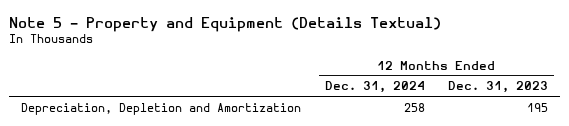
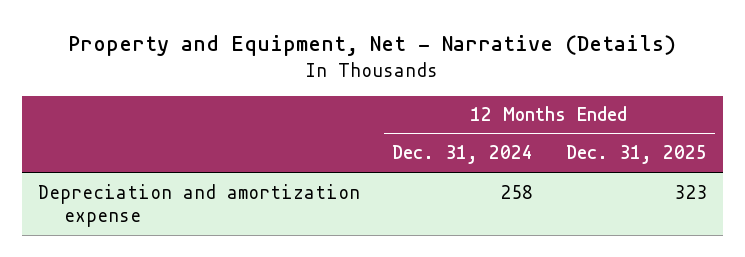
[9,16,442,32] Note 5 - Property and Equipment (Details Textual) -> [68,35,677,57] Property and Equipment, Net - Narrative (Details)
[448,81,549,94] Dec. 31, 2023 -> none
none -> [565,145,707,165] Dec. 31, 2025
[21,102,302,115] Depreciation, Depletion and Amortization -> [38,183,361,227] Depreciation and amortization expense

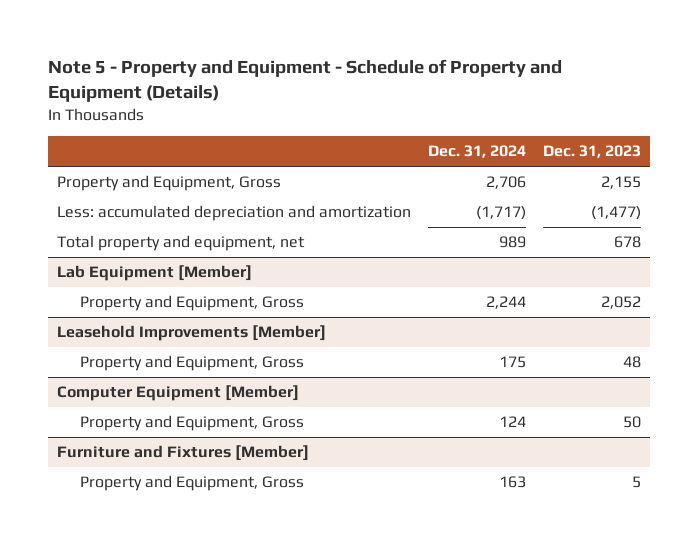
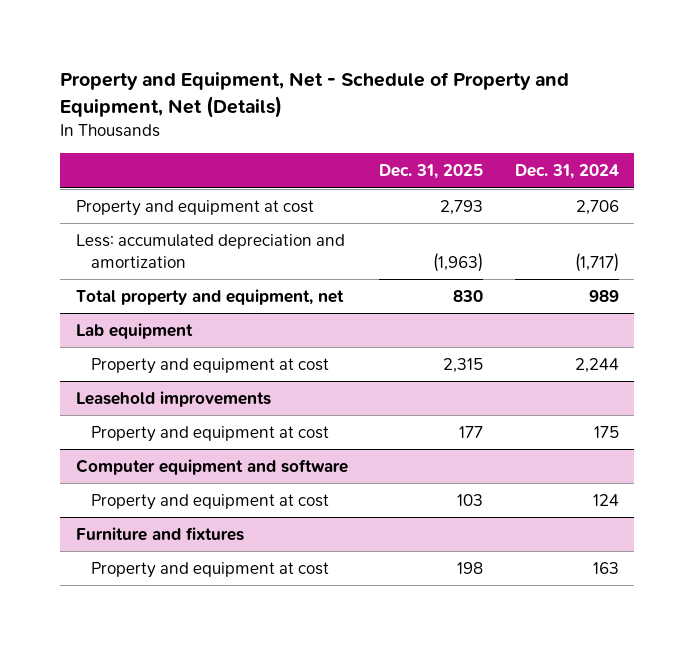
[47,59,562,103] Note 5 - Property and Equipment - Schedule of Property and Equipment (Details) -> [59,72,569,119] Property and Equipment, Net - Schedule of Property and Equipment, Net (Details)
[543,145,642,159] Dec. 31, 2023 -> none
none -> [379,164,484,180] Dec. 31, 2025
[56,175,281,192] Property and Equipment, Gross -> [75,200,314,217] Property and equipment at cost
[56,265,252,282] Lab Equipment [Member] -> [75,323,193,340] Lab equipment
[79,295,304,312] Property and Equipment, Gross -> [90,358,329,375] Property and equipment at cost
[56,325,326,342] Leasehold Improvements [Member] -> [75,391,271,408] Leasehold improvements
[79,355,304,372] Property and Equipment, Gross -> [90,426,329,443] Property and equipment at cost
[56,385,299,402] Computer Equipment [Member] -> [75,459,348,476] Computer equipment and software
[79,415,304,432] Property and Equipment, Gross -> [90,494,329,511] Property and equipment at cost
[56,445,309,462] Furniture and Fixtures [Member] -> [75,527,244,542] Furniture and fixtures
[79,475,304,492] Property and Equipment, Gross -> [90,562,329,579] Property and equipment at cost

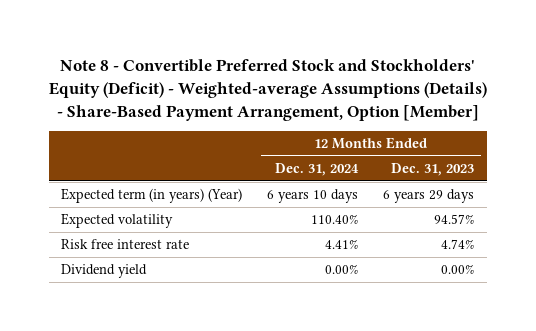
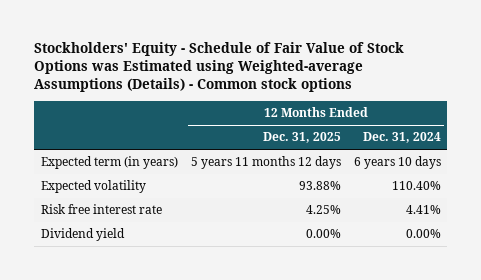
[48,59,487,121] Note 8 - Convertible Preferred Stock and Stockholders' Equity (Deficit) - Weighted-average Assumptions (Details) - Share-Based Payment Arrangement, Option [Member] -> [34,41,405,93] Stockholders' Equity - Schedule of Fair Value of Stock Options was Estimated using Weighted-average Assumptions (Details) - Common stock options
[391,163,475,177] Dec. 31, 2023 -> none
none -> [262,132,341,144] Dec. 31, 2025
[61,188,243,204] Expected term (in years) (Year) -> [40,156,178,170] Expected term (in years)

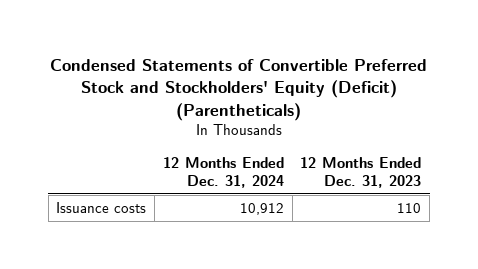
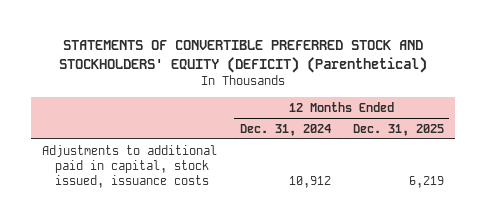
[49,58,427,121] Condensed Statements of Convertible Preferred Stock and Stockholders' Equity (Deficit) (Parentheticals) -> [59,40,428,73] STATEMENTS OF CONVERTIBLE PREFERRED STOCK AND STOCKHOLDERS' EQUITY (DEFICIT) (Parenthetical)
[300,157,422,188] 12 Months Ended Dec. 31, 2023 -> none
none -> [352,123,444,136] Dec. 31, 2025
[56,202,147,214] Issuance costs -> [42,144,218,188] Adjustments to additional paid in capital, stock issued, issuance costs

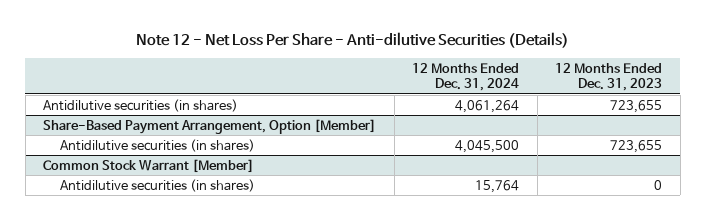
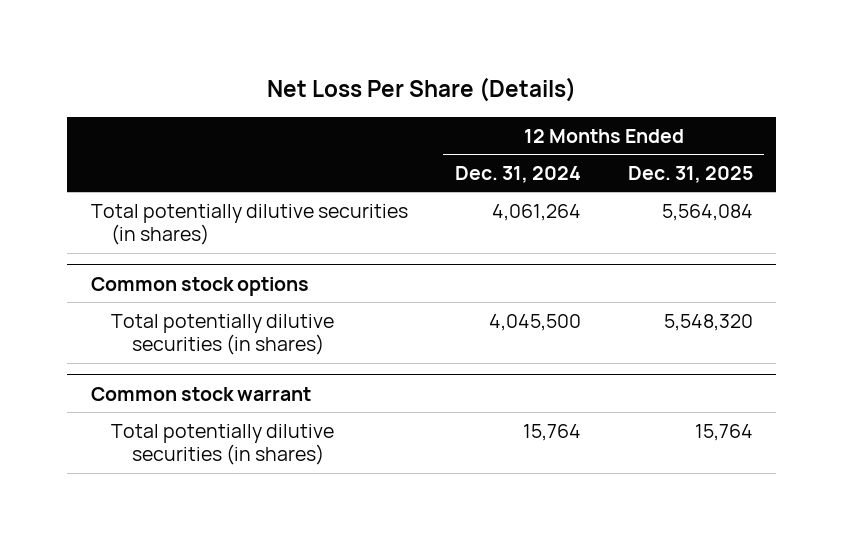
[135,32,569,49] Note 12 - Net Loss Per Share - Anti-dilutive Securities (Details) -> [266,77,576,103] Net Loss Per Share (Details)
[555,62,663,92] 12 Months Ended Dec. 31, 2023 -> none
none -> [627,165,753,183] Dec. 31, 2025
[43,98,239,112] Antidilutive securities (in shares) -> [90,203,408,246] Total potentially dilutive securities (in shares)
[43,118,377,134] Share-Based Payment Arrangement, Option [Member] -> [90,276,309,296] Common stock options
[59,138,255,152] Antidilutive securities (in shares) -> [111,313,335,356] Total potentially dilutive securities (in shares)
[43,158,255,173] Common Stock Warrant [Member] -> [90,386,311,401] Common stock warrant
[59,178,255,192] Antidilutive securities (in shares) -> [111,423,335,466] Total potentially dilutive securities (in shares)

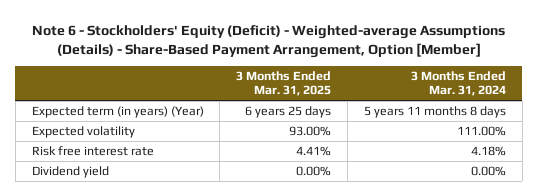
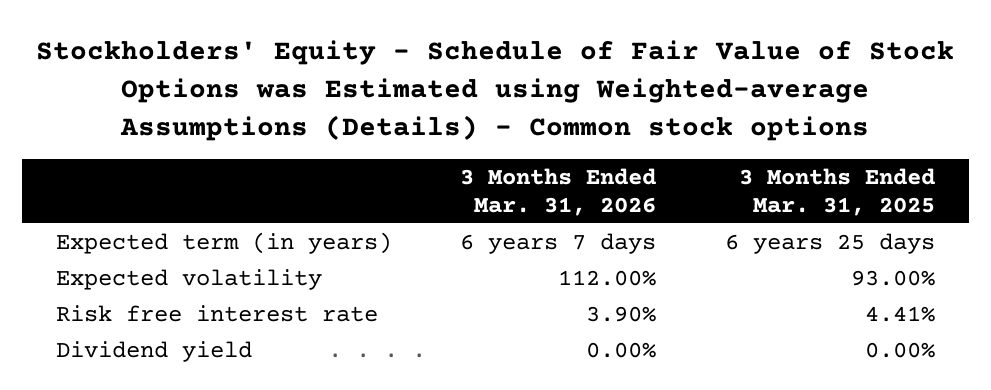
[31,24,505,58] Note 6 - Stockholders' Equity (Deficit) - Weighted-average Assumptions (Details) - Share-Based Payment Arrangement, Option [Member] -> [36,40,955,141] Stockholders' Equity - Schedule of Fair Value of Stock Options was Estimated using Weighted-average Assumptions (Details) - Common stock options
[410,71,506,97] 3 Months Ended Mar. 31, 2024 -> none
none -> [460,167,657,216] 3 Months Ended Mar. 31, 2026
[31,105,204,118] Expected term (in years) (Year) -> [55,231,392,254] Expected term (in years)

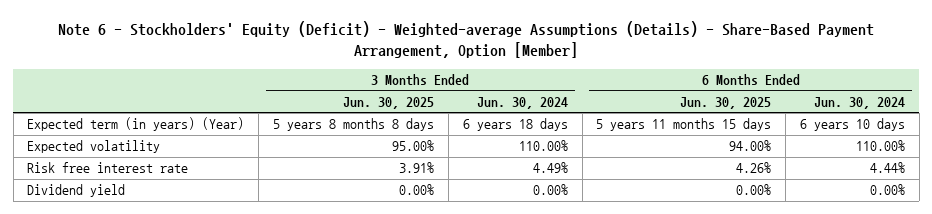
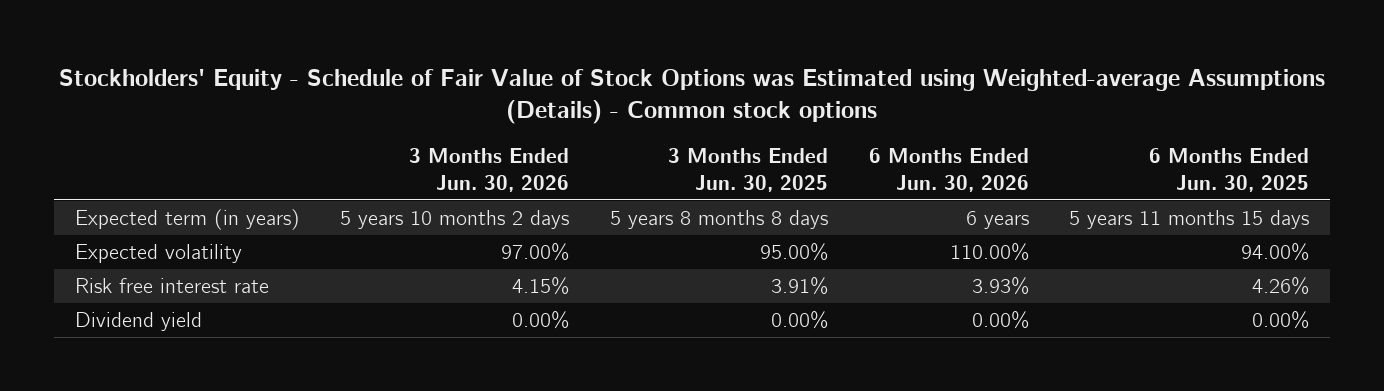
[58,21,875,59] Note 6 - Stockholders' Equity (Deficit) - Weighted-average Assumptions (Details) - Share-Based Payment Arrangement, Option [Member] -> [59,69,1326,125] Stockholders' Equity - Schedule of Fair Value of Stock Options was Estimated using Weighted-average Assumptions (Details) - Common stock options
[476,96,568,109] Jun. 30, 2024 -> none
[814,96,906,109] Jun. 30, 2024 -> none
none -> [409,148,570,192] 3 Months Ended Jun. 30, 2026
none -> [868,148,1029,192] 6 Months Ended Jun. 30, 2026
[27,117,245,132] Expected term (in years) (Year) -> [74,209,300,231] Expected term (in years)

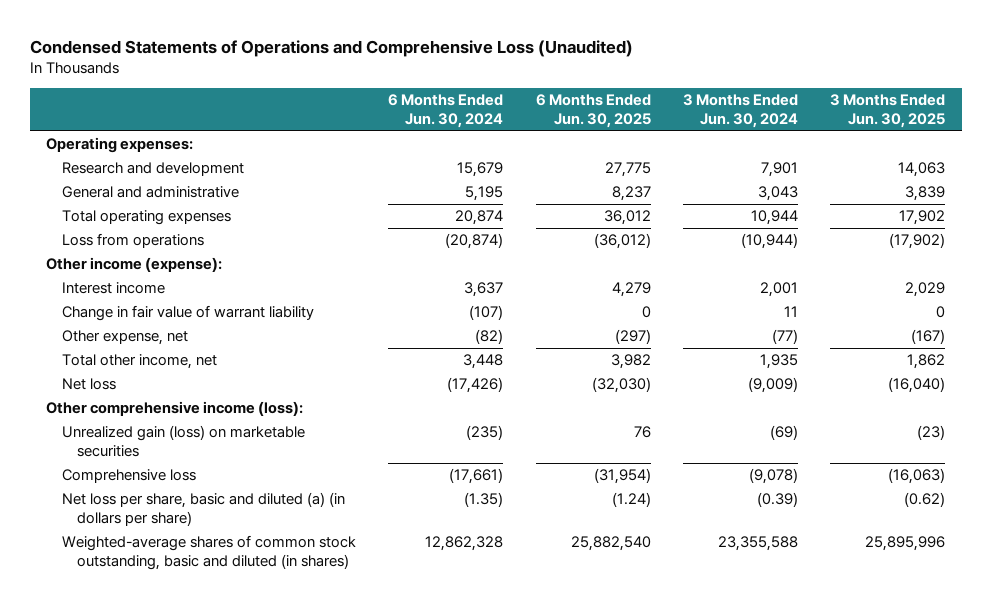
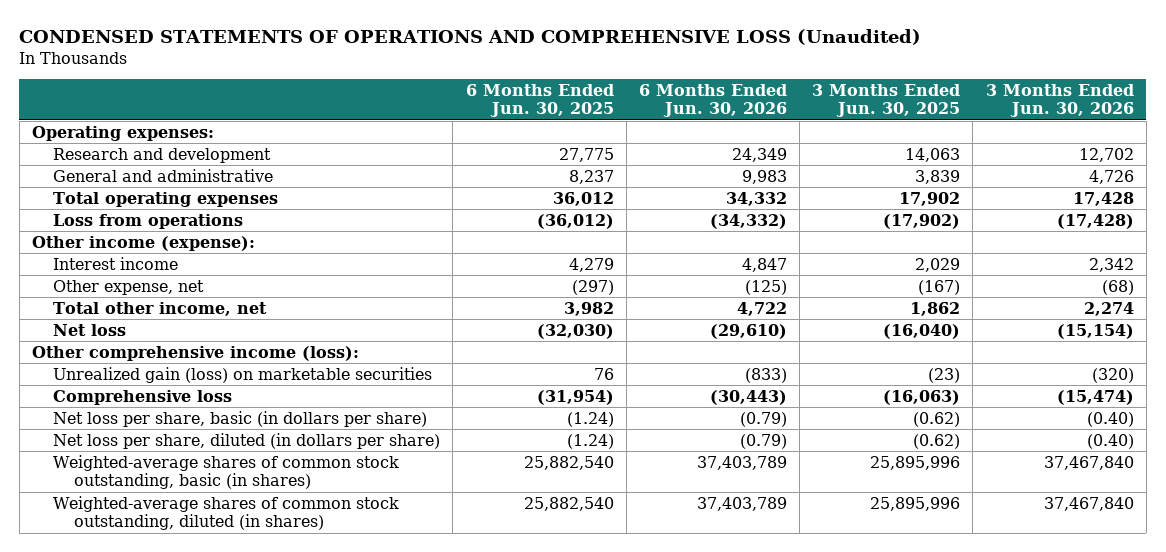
[30,39,634,57] Condensed Statements of Operations and Comprehensive Loss (Unaudited) -> [19,29,922,46] CONDENSED STATEMENTS OF OPERATIONS AND COMPREHENSIVE LOSS (Unaudited)
[388,93,504,128] 6 Months Ended Jun. 30, 2024 -> none
[682,93,798,128] 3 Months Ended Jun. 30, 2024 -> none
none -> [638,83,787,118] 6 Months Ended Jun. 30, 2026
none -> [985,83,1134,118] 3 Months Ended Jun. 30, 2026
[61,305,314,322] Change in fair value of warrant liability -> none
[61,492,345,527] Net loss per share, basic and diluted (a) (in dollars per share) -> [53,410,428,427] Net loss per share, basic (in dollars per share)
none -> [53,432,441,449] Net loss per share, diluted (in dollars per share)
[61,535,356,571] Weighted-average shares of common stock outstanding, basic and diluted (in shares) -> [53,454,400,490] Weighted-average shares of common stock outstanding, basic (in shares)
none -> [53,495,400,531] Weighted-average shares of common stock outstanding, diluted (in shares)

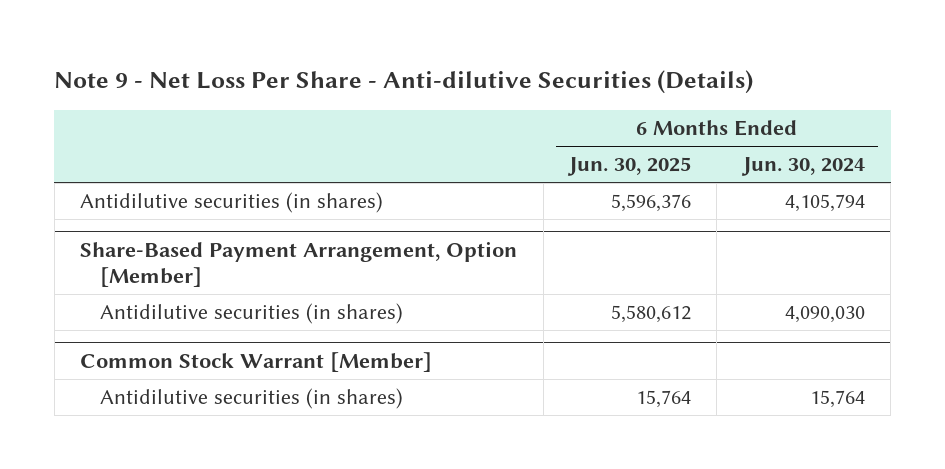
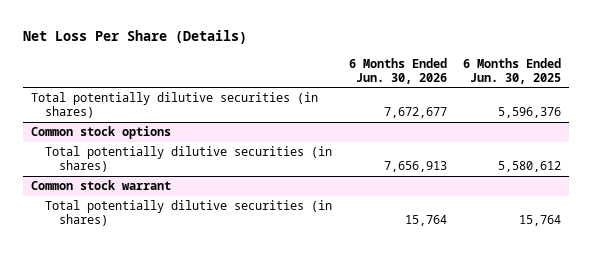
[54,70,754,95] Note 9 - Net Loss Per Share - Anti-dilutive Securities (Details) -> [23,30,248,45] Net Loss Per Share (Details)
[740,157,865,177] Jun. 30, 2024 -> none
none -> [348,57,447,84] 6 Months Ended Jun. 30, 2026
[80,192,384,214] Antidilutive securities (in shares) -> [31,92,319,119] Total potentially dilutive securities (in shares)
[80,241,518,288] Share-Based Payment Arrangement, Option [Member] -> [31,126,172,140] Common stock options
[100,303,404,325] Antidilutive securities (in shares) -> [45,146,333,173] Total potentially dilutive securities (in shares)
[80,352,433,373] Common Stock Warrant [Member] -> [31,180,172,191] Common stock warrant
[100,388,404,410] Antidilutive securities (in shares) -> [45,200,333,227] Total potentially dilutive securities (in shares)

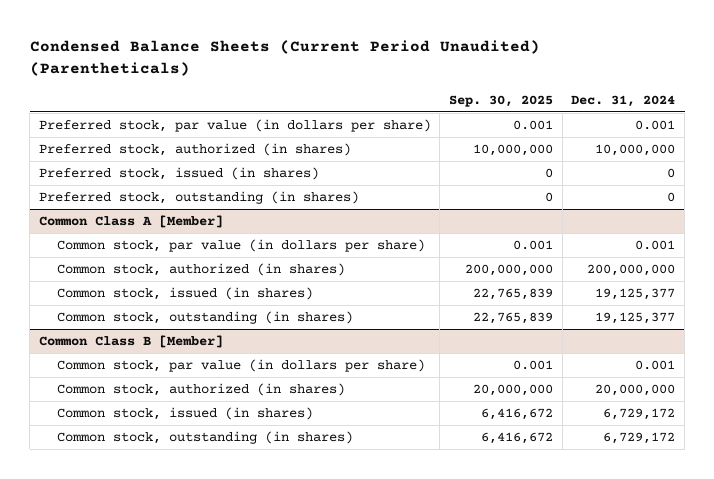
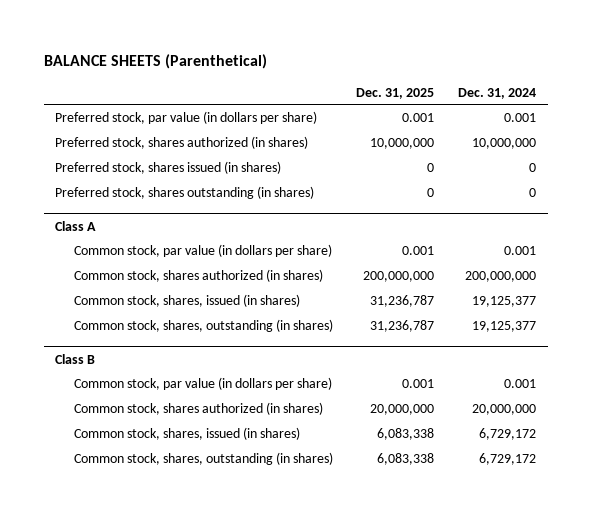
[29,40,540,77] Condensed Balance Sheets (Current Period Unaudited) (Parentheticals) -> [43,53,267,69] BALANCE SHEETS (Parenthetical)
[449,94,554,107] Sep. 30, 2025 -> none
none -> [356,87,435,99] Dec. 31, 2025
[38,143,351,157] Preferred stock, authorized (in shares) -> [55,135,309,149] Preferred stock, shares authorized (in shares)
[38,167,319,181] Preferred stock, issued (in shares) -> [55,160,282,174] Preferred stock, shares issued (in shares)
[38,191,359,205] Preferred stock, outstanding (in shares) -> [55,185,315,199] Preferred stock, shares outstanding (in shares)
[38,215,223,229] Common Class A [Member] -> [55,220,97,231] Class A
[56,263,345,277] Common stock, authorized (in shares) -> [73,268,323,282] Common stock, shares authorized (in shares)
[56,287,313,301] Common stock, issued (in shares) -> [73,293,300,307] Common stock, shares, issued (in shares)
[56,311,353,325] Common stock, outstanding (in shares) -> [73,318,333,332] Common stock, shares, outstanding (in shares)
[38,335,223,349] Common Class B [Member] -> [55,353,96,364] Class B
[56,383,345,397] Common stock, authorized (in shares) -> [73,401,323,415] Common stock, shares authorized (in shares)
[56,407,313,421] Common stock, issued (in shares) -> [73,426,300,440] Common stock, shares, issued (in shares)
[56,431,353,445] Common stock, outstanding (in shares) -> [73,451,333,465] Common stock, shares, outstanding (in shares)

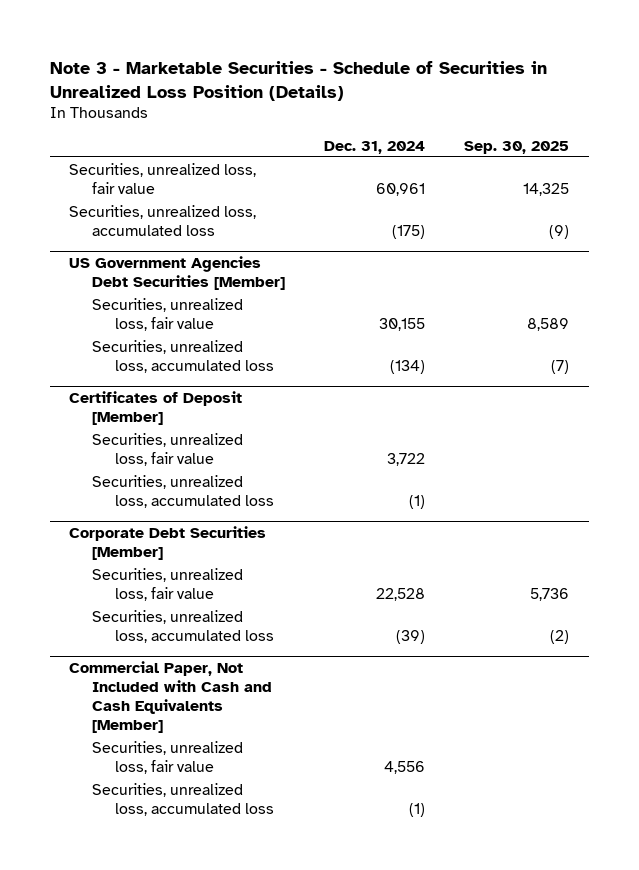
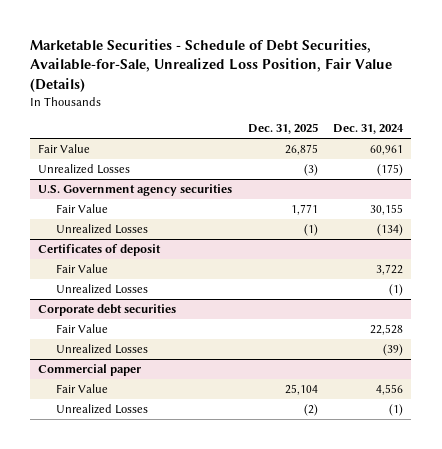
[49,60,547,101] Note 3 - Marketable Securities - Schedule of Securities in Unrealized Loss Position (Details) -> [30,38,393,92] Marketable Securities - Schedule of Debt Securities, Available-for-Sale, Unrealized Loss Position, Fair Value (Details)
[464,140,570,154] Sep. 30, 2025 -> none
none -> [247,123,318,135] Dec. 31, 2025
[69,162,257,194] Securities, unrealized loss, fair value -> [38,144,91,154] Fair Value
[69,204,257,236] Securities, unrealized loss, accumulated loss -> [38,164,131,175] Unrealized Losses
[69,256,286,290] US Government Agencies Debt Securities [Member] -> [38,184,233,197] U.S. Government agency securities
[92,297,244,331] Securities, unrealized loss, fair value -> [55,204,108,214] Fair Value
[92,339,274,373] Securities, unrealized loss, accumulated loss -> [55,224,148,235] Unrealized Losses
[69,391,243,425] Certificates of Deposit [Member] -> [38,244,162,257] Certificates of deposit
[92,432,244,466] Securities, unrealized loss, fair value -> [55,264,108,274] Fair Value
[92,474,274,508] Securities, unrealized loss, accumulated loss -> [55,284,148,295] Unrealized Losses
[69,526,267,560] Corporate Debt Securities [Member] -> [38,304,177,317] Corporate debt securities
[92,567,244,601] Securities, unrealized loss, fair value -> [55,324,108,334] Fair Value
[92,609,274,643] Securities, unrealized loss, accumulated loss -> [55,344,148,355] Unrealized Losses
[69,661,273,733] Commercial Paper, Not Included with Cash and Cash Equivalents [Member] -> [38,364,142,377] Commercial paper
[92,740,244,774] Securities, unrealized loss, fair value -> [55,384,108,394] Fair Value
[92,782,274,816] Securities, unrealized loss, accumulated loss -> [55,404,148,415] Unrealized Losses

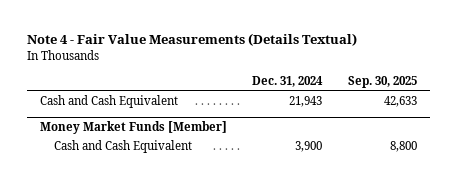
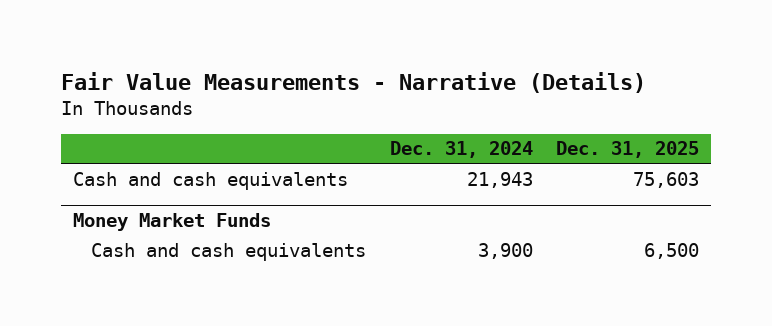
[26,33,357,47] Note 4 - Fair Value Measurements (Details Textual) -> [60,71,646,93] Fair Value Measurements - Narrative (Details)
[348,75,418,88] Sep. 30, 2025 -> none
none -> [556,141,700,159] Dec. 31, 2025
[39,94,178,108] Cash and Cash Equivalent -> [72,171,348,190] Cash and cash equivalents
[39,120,227,134] Money Market Funds [Member] -> [72,212,271,231] Money Market Funds
[53,139,192,153] Cash and Cash Equivalent -> [91,242,367,261] Cash and cash equivalents

